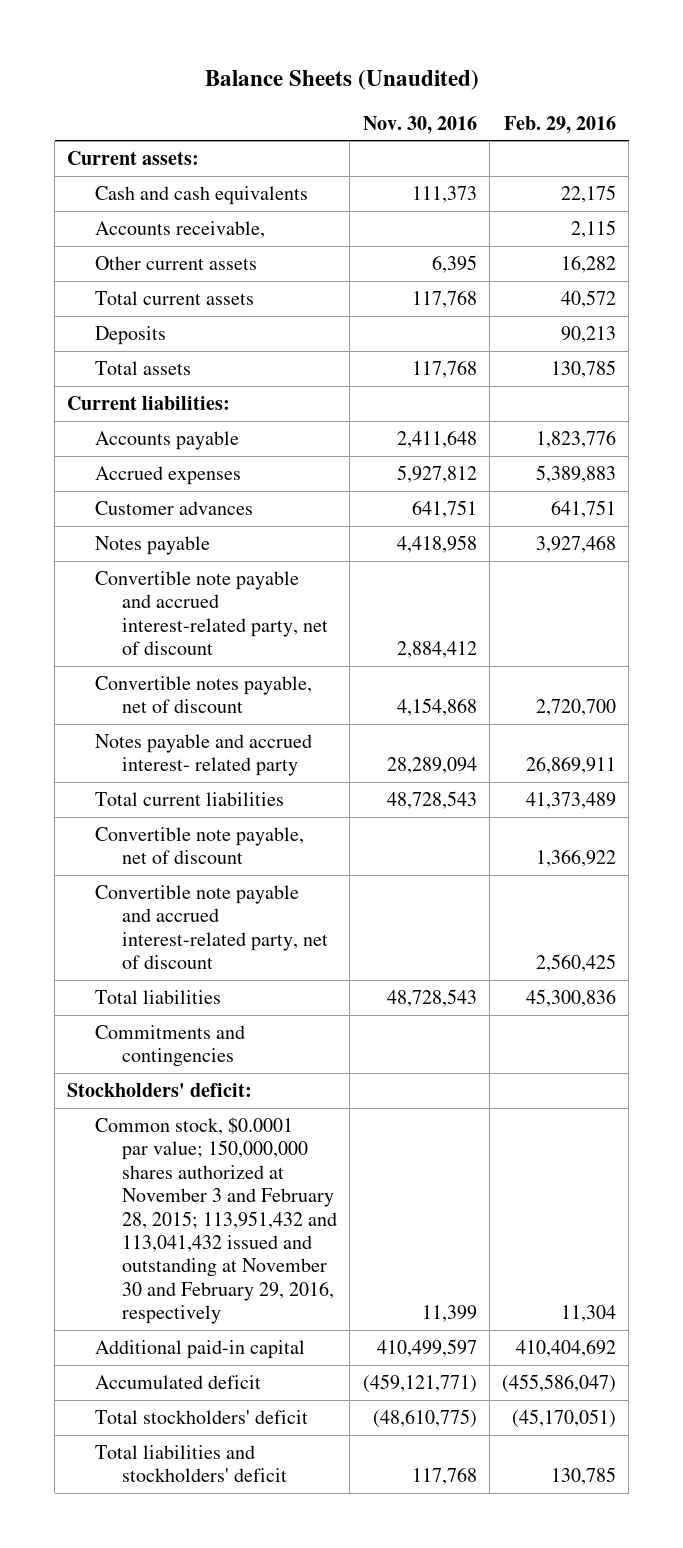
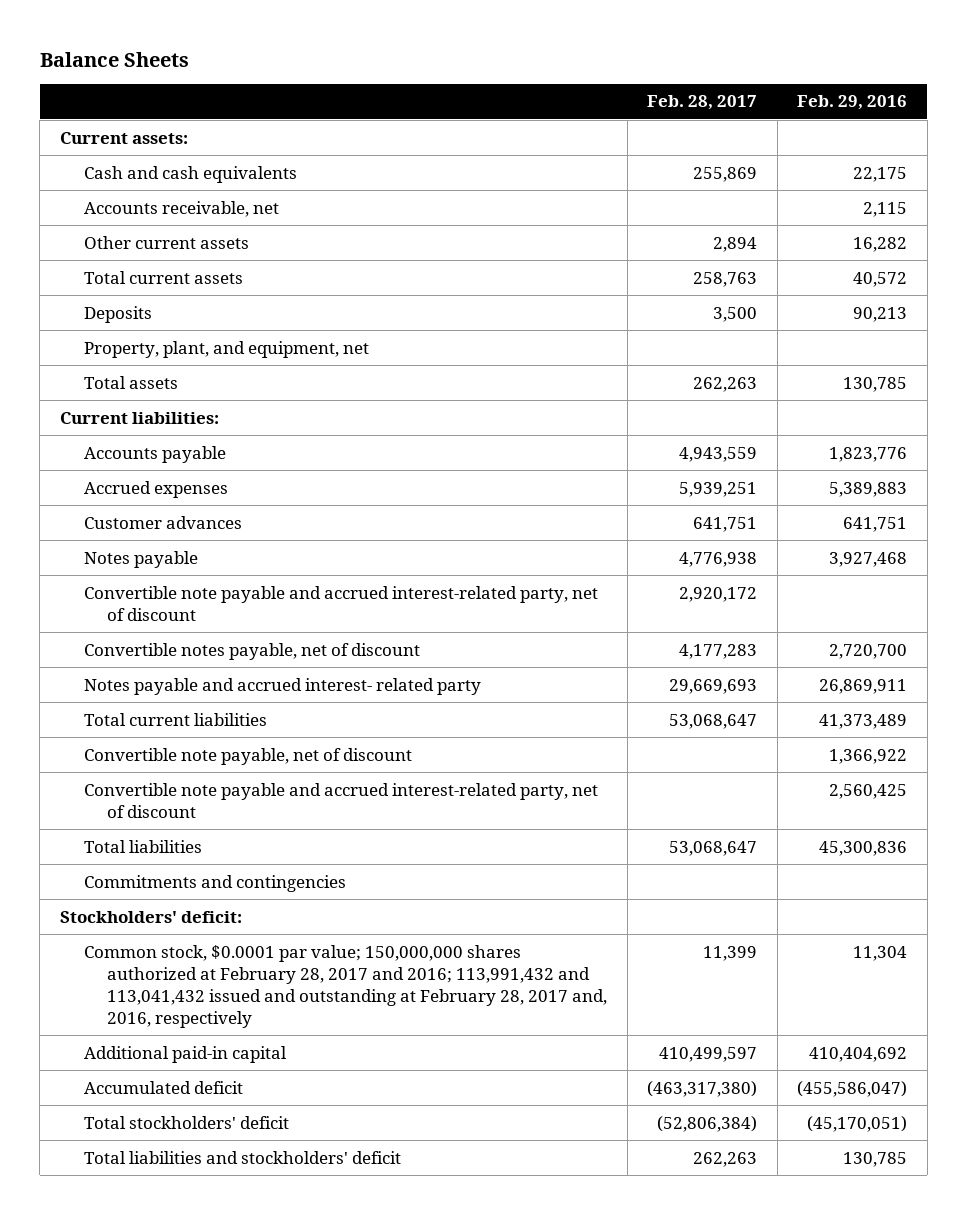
[204,69,479,90] Balance Sheets (Unaudited) -> [39,51,189,67] Balance Sheets
[362,115,477,134] Nov. 30, 2016 -> none
none -> [647,95,758,111] Feb. 28, 2017
[94,221,265,239] Accounts receivable, -> [83,200,279,217] Accounts receivable, net
none -> [83,340,369,358] Property, plant, and equipment, net
[94,1117,338,1325] Common stock, $0.0001 par value; 150,000,000 shares authorized at November 3 and February 28, 2015; 113,951,432 and 113,041,432 issued and outstanding at November 30 and February 29, 2016, respectively -> [83,944,608,1028] Common stock, $0.0001 par value; 150,000,000 shares authorized at February 28, 2017 and 2016; 113,991,432 and 113,041,432 issued and outstanding at February 28, 2017 and, 2016, respectively

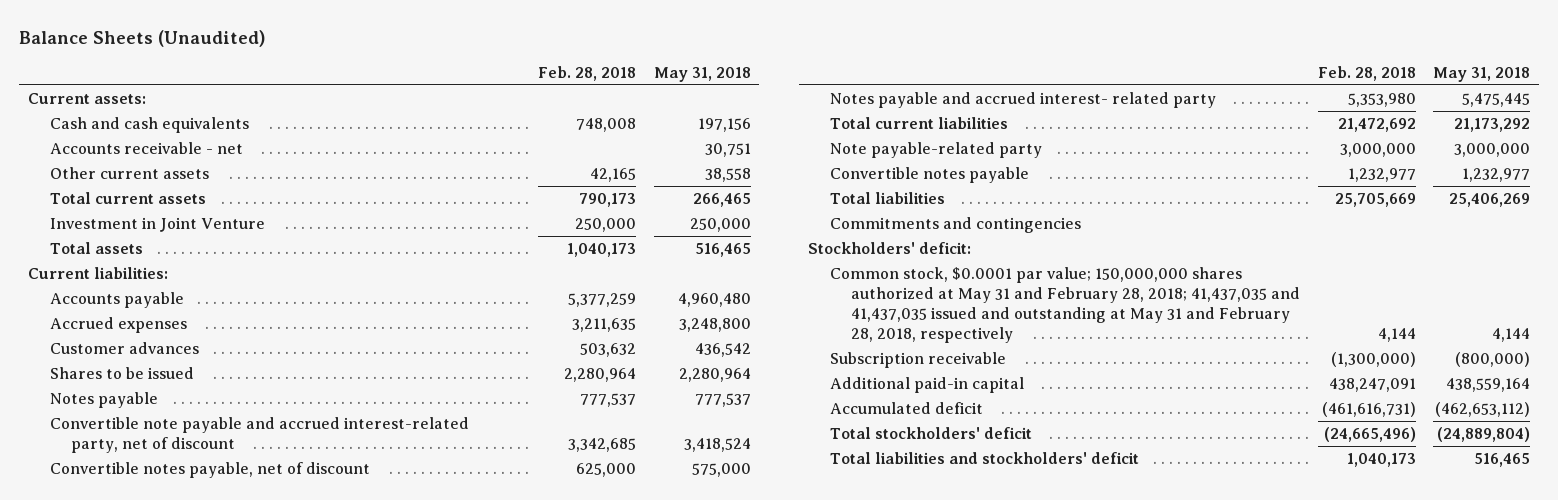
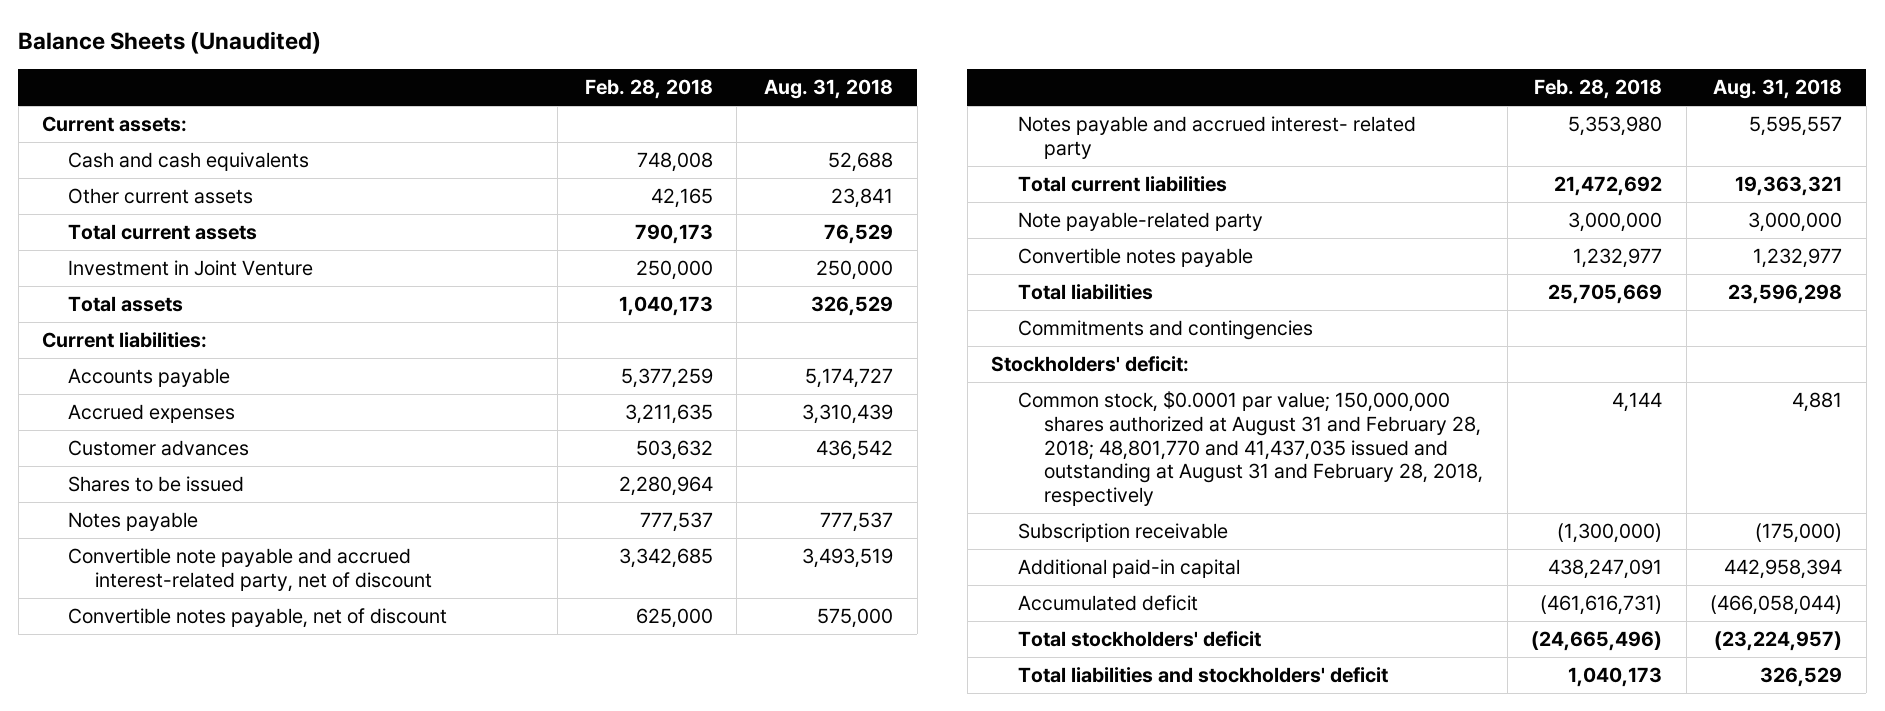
[653,66,751,82] May 31, 2018 -> none
none -> [764,79,894,100] Aug. 31, 2018
[49,141,243,154] Accounts receivable - net -> none
[829,266,1301,344] Common stock, $0.0001 par value; 150,000,000 shares authorized at May 31 and February 28, 2018; 41,437,035 and 41,437,035 issued and outstanding at May 31 and February 28, 2018, respectively -> [1017,391,1483,507] Common stock, $0.0001 par value; 150,000,000 shares authorized at August 31 and February 28, 2018; 48,801,770 and 41,437,035 issued and outstanding at August 31 and February 28, 2018, respectively

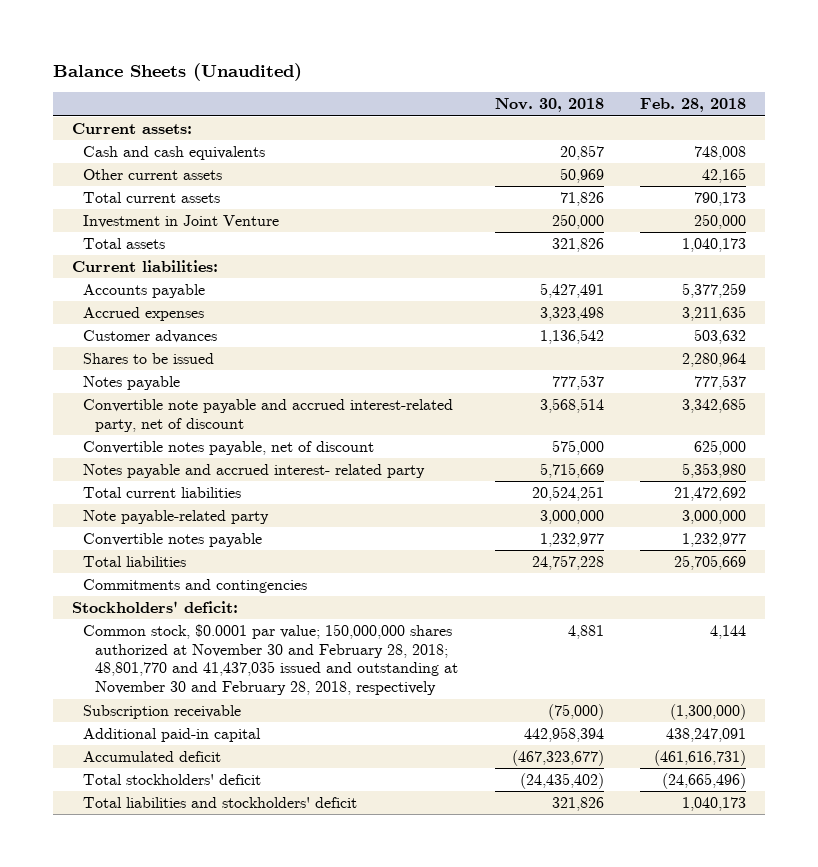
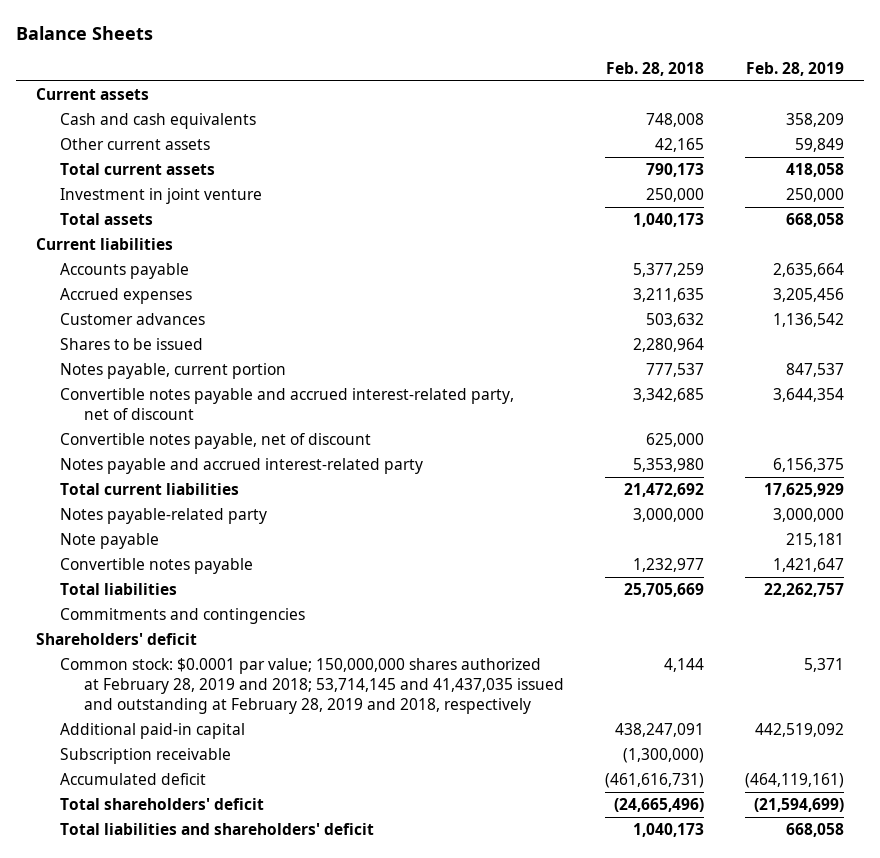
[53,63,303,82] Balance Sheets (Unaudited) -> [15,25,153,40] Balance Sheets
[494,98,604,113] Nov. 30, 2018 -> none
none -> [745,61,844,76] Feb. 28, 2019
[71,122,192,134] Current assets: -> [35,88,149,101] Current assets
[83,214,280,228] Investment in Joint Venture -> [60,188,263,205] Investment in joint venture
[71,259,218,272] Current liabilities: -> [35,238,173,251] Current liabilities
[83,375,181,390] Notes payable -> [60,363,287,380] Notes payable, current portion
[83,398,454,432] Convertible note payable and accrued interest-related party, net of discount -> [60,388,515,421] Convertible notes payable and accrued interest-related party, net of discount
[83,463,426,478] Notes payable and accrued interest- related party -> [60,458,424,475] Notes payable and accrued interest-related party
[83,509,270,524] Note payable-related party -> [60,508,268,525] Notes payable-related party
none -> [60,533,160,550] Note payable
[71,600,238,613] Stockholders' deficit: -> [35,633,197,646] Shareholders' deficit
[83,623,459,696] Common stock, $0.0001 par value; 150,000,000 shares authorized at November 30 and February 28, 2018; 48,801,770 and 41,437,035 issued and outstanding at November 30 and February 28, 2018, respectively -> [60,658,565,715] Common stock: $0.0001 par value; 150,000,000 shares authorized at February 28, 2019 and 2018; 53,714,145 and 41,437,035 issued and outstanding at February 28, 2019 and 2018, respectively
[83,704,242,719] Subscription receivable -> [60,748,232,765] Subscription receivable
[83,773,262,785] Total stockholders' deficit -> [60,798,265,811] Total shareholders' deficit
[83,796,358,808] Total liabilities and stockholders' deficit -> [60,823,375,836] Total liabilities and shareholders' deficit

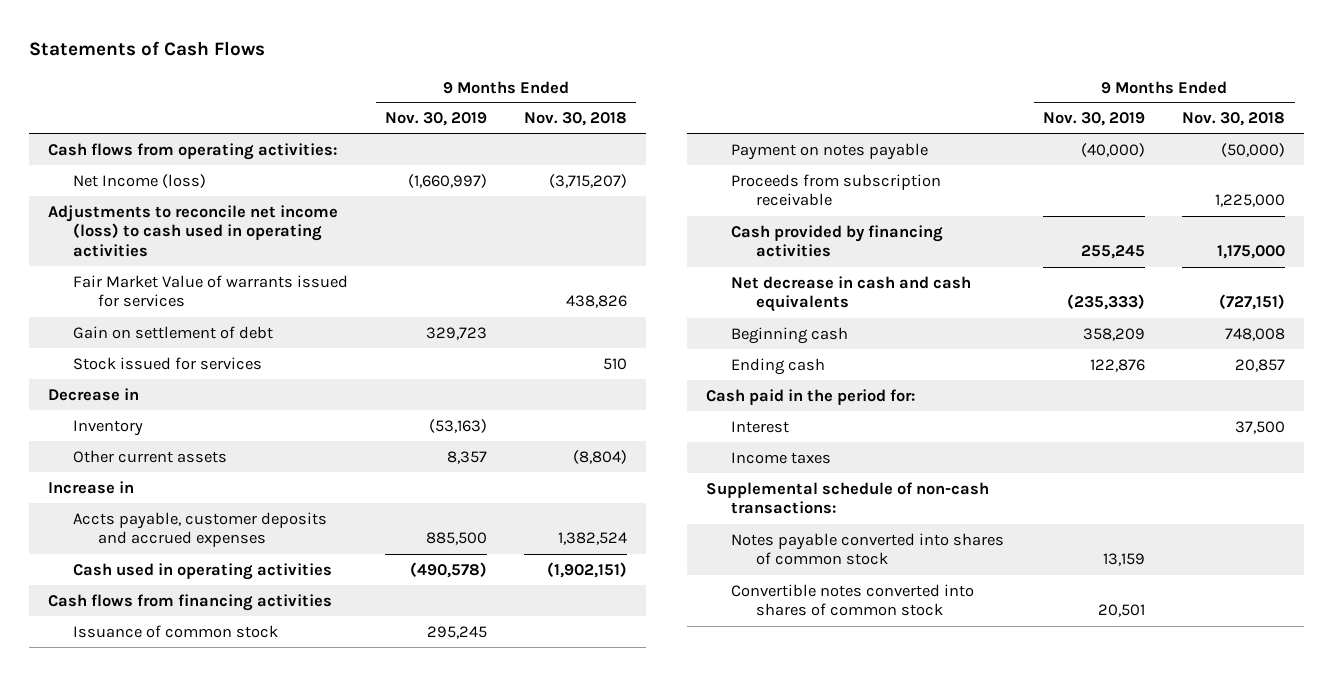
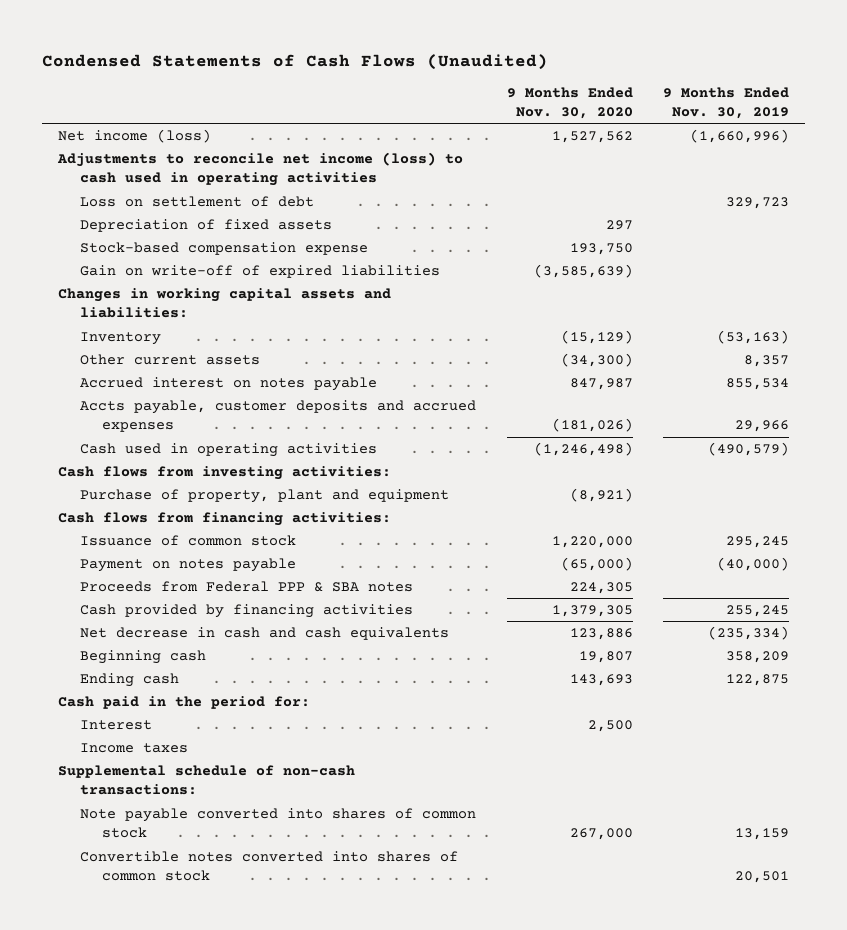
[29,41,266,57] Statements of Cash Flows -> [42,53,549,70] Condensed Statements of Cash Flows (Unaudited)
[524,112,628,127] Nov. 30, 2018 -> none
none -> [506,86,633,119] 9 Months Ended Nov. 30, 2020
[47,142,337,160] Cash flows from operating activities: -> none
[72,173,206,188] Net Income (loss) -> [57,129,211,144] Net income (loss)
[408,173,488,188] (1,660,997) -> [690,129,790,144] (1,660,996)
[72,274,348,308] Fair Market Value of warrants issued for services -> none
[72,356,262,370] Stock issued for services -> none
[47,387,139,401] Decrease in -> none
[72,325,273,339] Gain on settlement of debt -> [79,196,314,208] Loss on settlement of debt
none -> [79,219,332,233] Depreciation of fixed assets
none -> [79,242,368,256] Stock-based compensation expense
none -> [79,265,440,279] Gain on write-off of expired liabilities
none -> [57,288,391,319] Changes in working capital assets and liabilities:
[47,480,134,494] Increase in -> none
none -> [79,377,377,392] Accrued interest on notes payable
[426,532,488,546] 885,500 -> [735,420,790,433] 29,966
[410,561,488,578] (490,578) -> [708,442,790,457] (490,579)
none -> [57,466,391,481] Cash flows from investing activities:
none -> [79,489,449,504] Purchase of property, plant and equipment
[47,593,332,611] Cash flows from financing activities -> [57,512,391,527] Cash flows from financing activities:
[731,173,942,207] Proceeds from subscription receivable -> none
none -> [79,581,413,593] Proceeds from Federal PPP & SBA notes
[1067,294,1146,311] (235,333) -> [708,626,790,641] (235,334)
[1090,358,1146,372] 122,876 -> [726,674,790,687] 122,875
[731,532,1005,566] Notes payable converted into shares of common stock -> [79,808,476,839] Note payable converted into shares of common stock

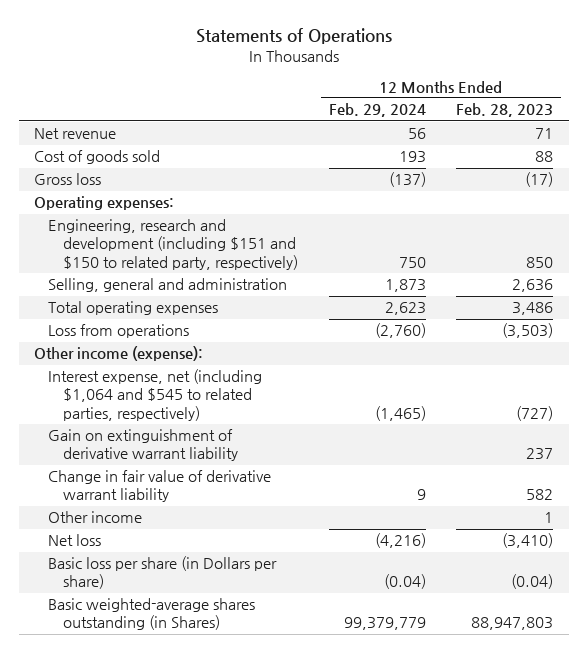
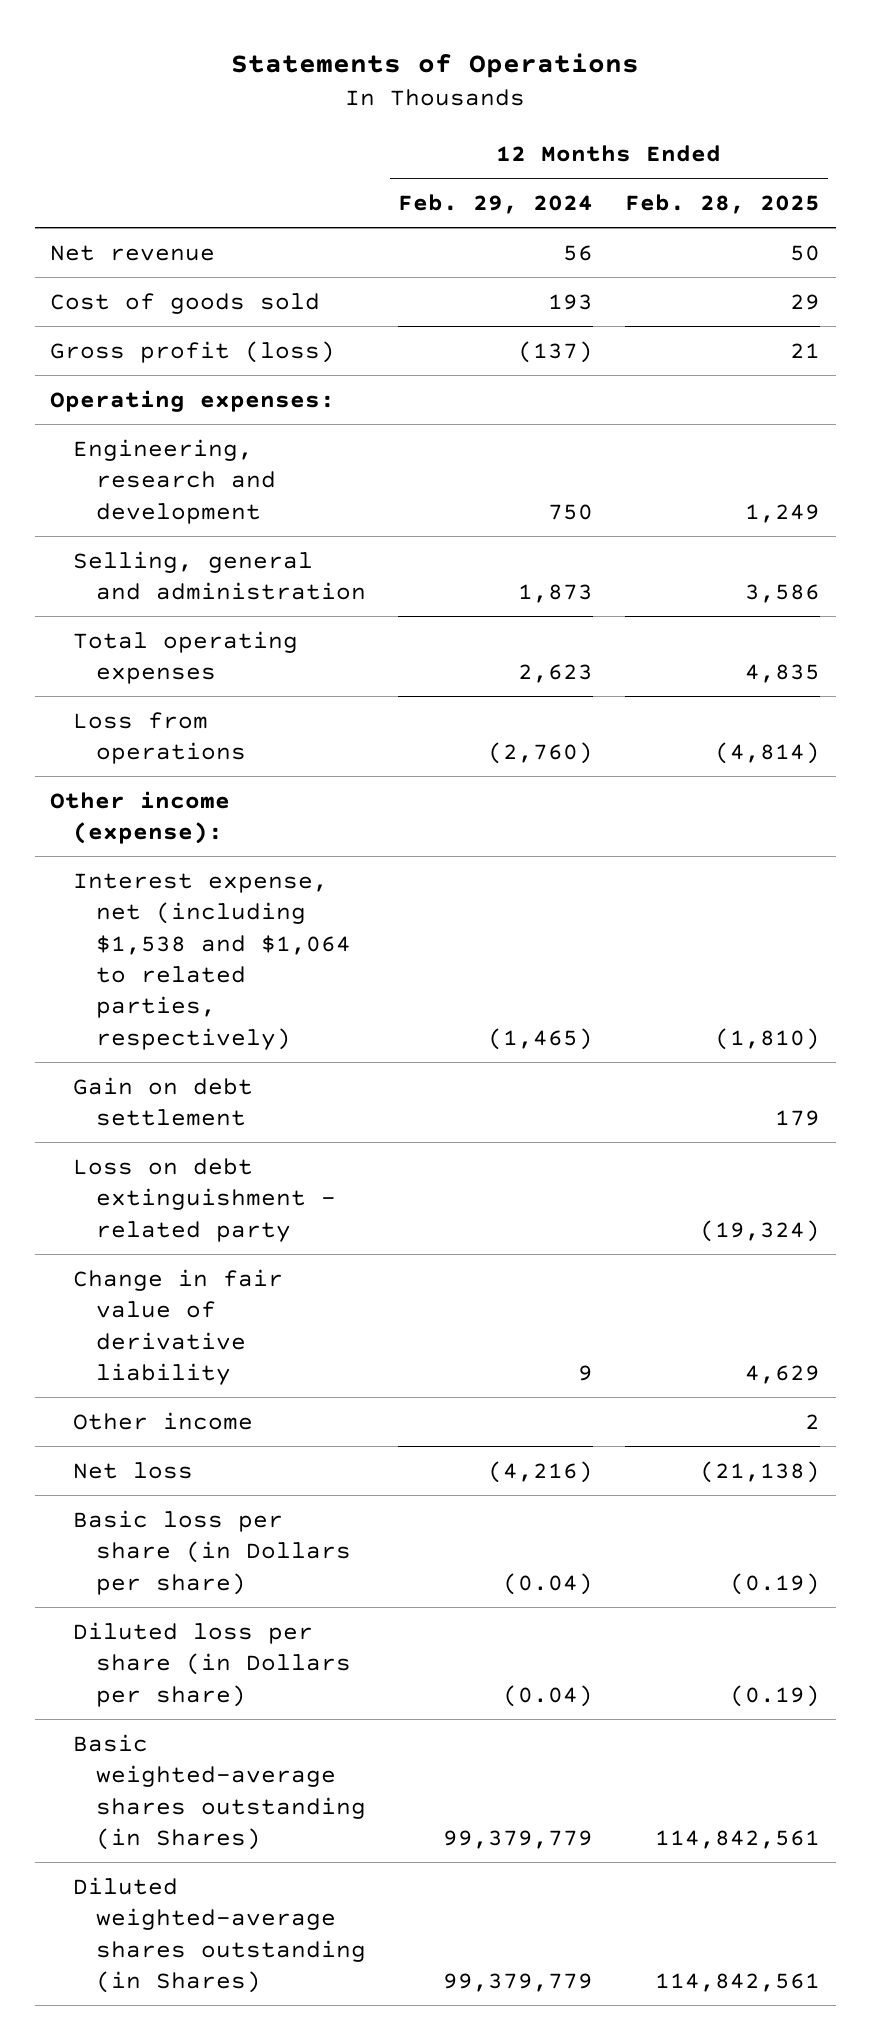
[456,103,554,118] Feb. 28, 2023 -> none
none -> [624,193,820,214] Feb. 28, 2025
[33,173,101,186] Gross loss -> [50,340,336,363] Gross profit (loss)
[48,219,298,270] Engineering, research and development (including $151 and $150 to related party, respectively) -> [73,438,277,524] Engineering, research and development
[48,369,263,421] Interest expense, net (including $1,064 and $545 to related parties, respectively) -> [73,872,352,1050] Interest expense, net (including $1,538 and $1,064 to related parties, respectively)
none -> [73,1076,254,1127] Gain on debt settlement
[48,429,238,462] Gain on extinguishment of derivative warrant liability -> [73,1157,337,1242] Loss on debt extinguishment - related party
[48,470,272,503] Change in fair value of derivative warrant liability -> [73,1268,284,1386] Change in fair value of derivative liability
none -> [73,1621,352,1707] Diluted loss per share (in Dollars per share)
none -> [73,1876,367,1994] Diluted weighted-average shares outstanding (in Shares)

